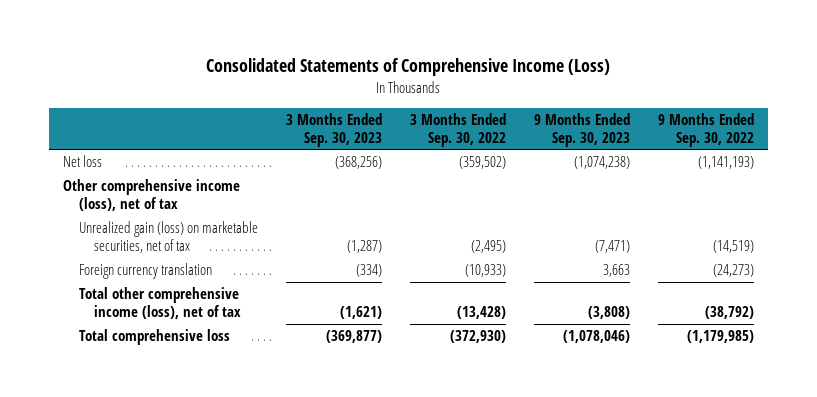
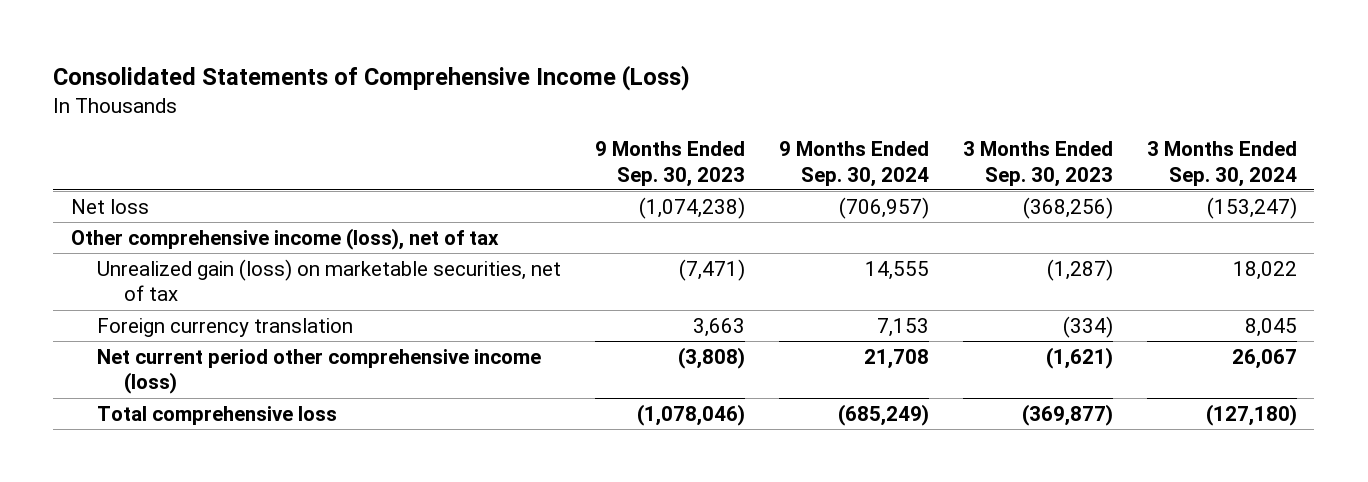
[409,113,506,147] 3 Months Ended Sep. 30, 2022 -> none
[657,113,754,147] 9 Months Ended Sep. 30, 2022 -> none
none -> [779,141,930,187] 9 Months Ended Sep. 30, 2024
none -> [1147,141,1298,187] 3 Months Ended Sep. 30, 2024
[78,287,242,319] Total other comprehensive income (loss), net of tax -> [97,348,542,395] Net current period other comprehensive income (loss)

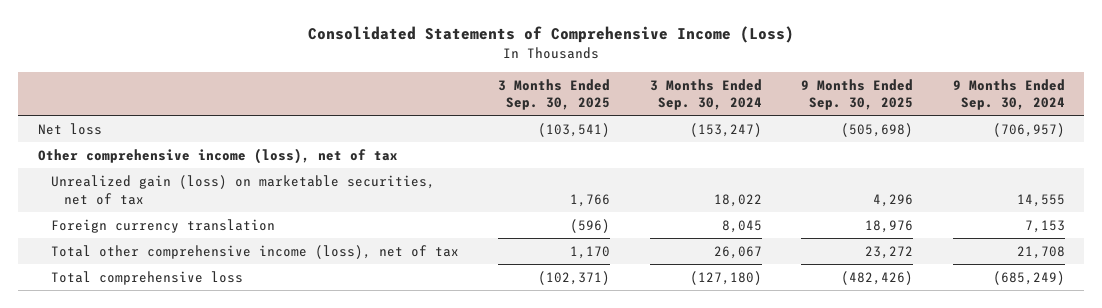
[595,141,746,187] 9 Months Ended Sep. 30, 2023 -> none
[963,141,1114,187] 3 Months Ended Sep. 30, 2023 -> none
none -> [498,78,611,111] 3 Months Ended Sep. 30, 2025
none -> [801,78,914,111] 9 Months Ended Sep. 30, 2025
[97,348,542,395] Net current period other comprehensive income (loss) -> [51,244,460,259] Total other comprehensive income (loss), net of tax

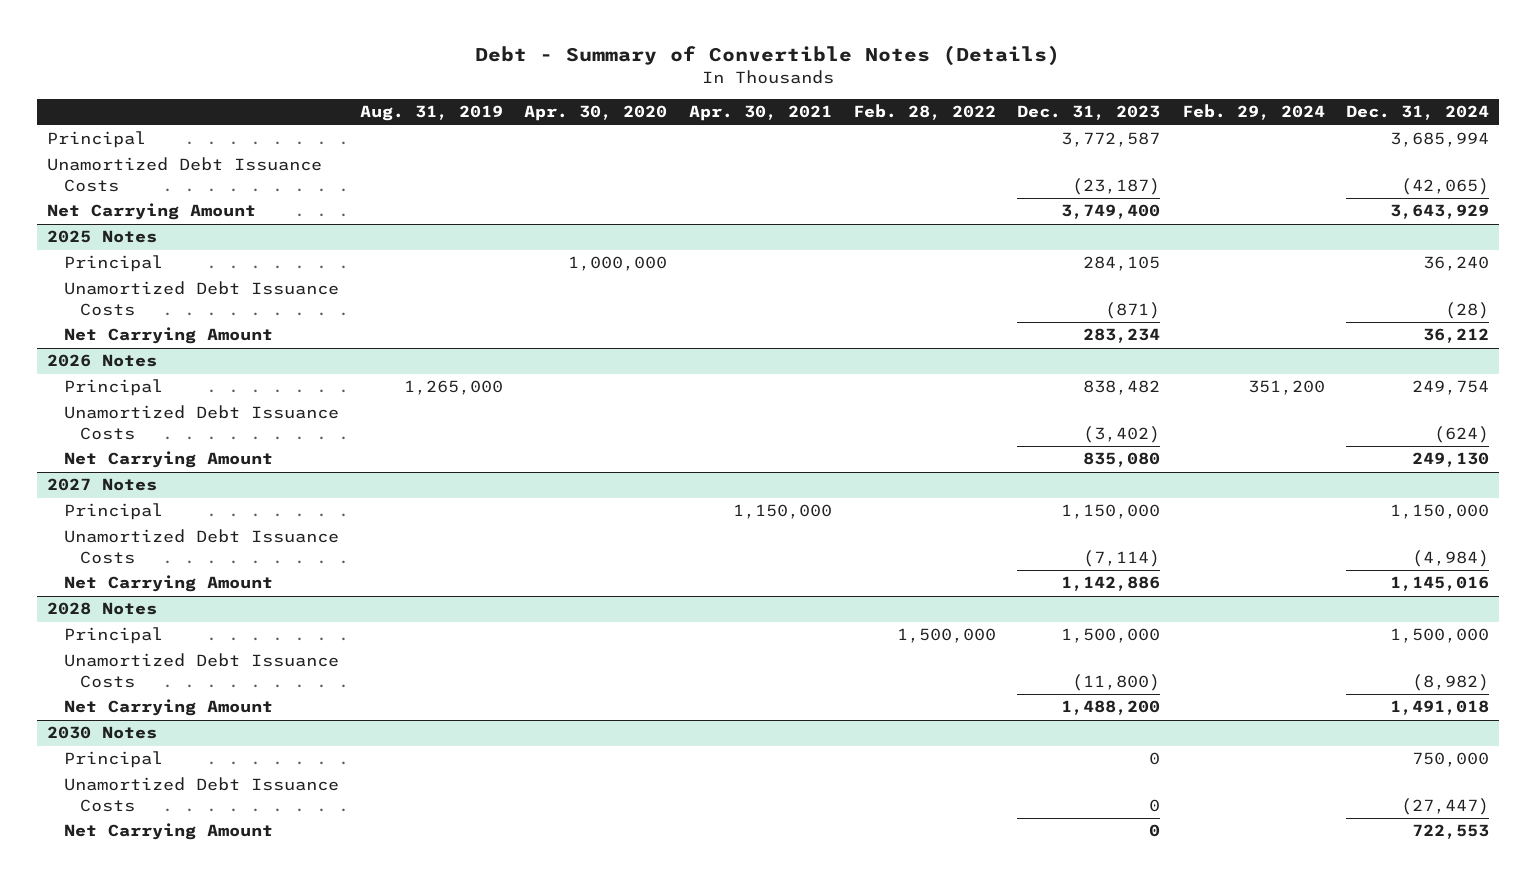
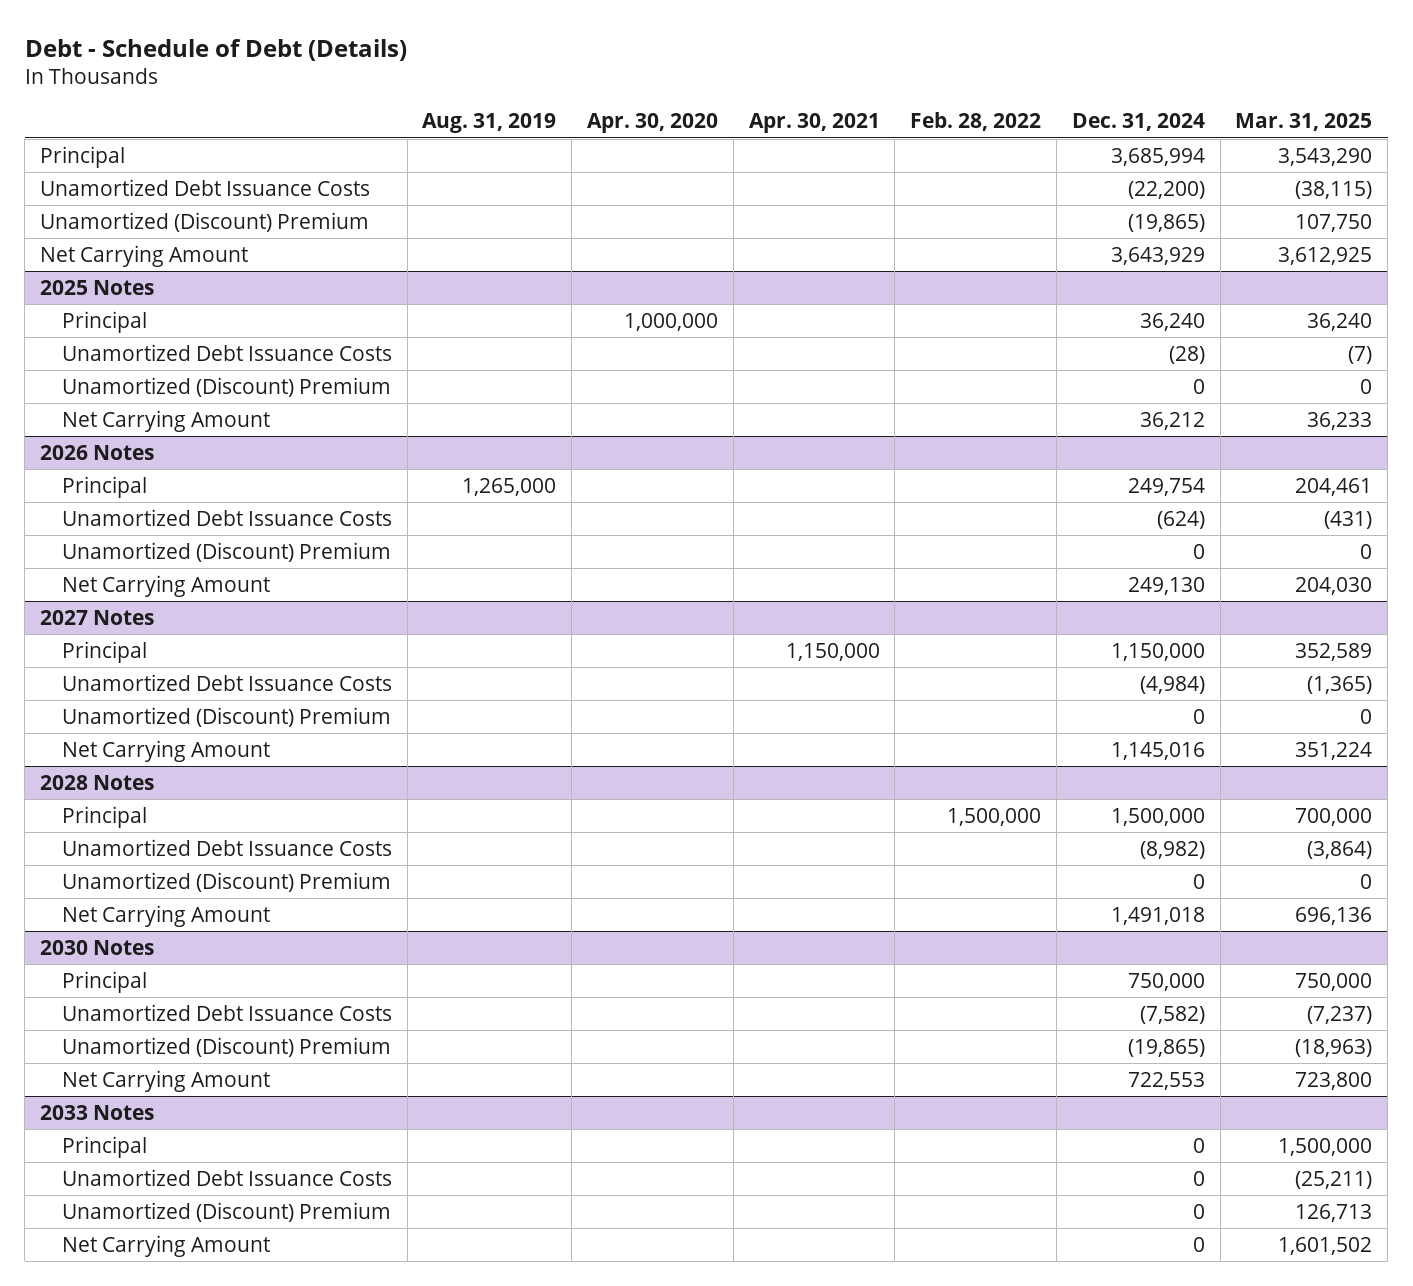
[474,45,1060,67] Debt - Summary of Convertible Notes (Details) -> [24,38,407,61] Debt - Schedule of Debt (Details)
[1017,105,1161,121] Dec. 31, 2023 -> none
[1181,104,1325,121] Feb. 29, 2024 -> none
none -> [1235,113,1373,132] Mar. 31, 2025
[1400,177,1489,195] (42,065) -> [1127,180,1205,199] (22,200)
none -> [40,211,370,232] Unamortized (Discount) Premium
none -> [61,376,391,397] Unamortized (Discount) Premium
none -> [61,541,391,562] Unamortized (Discount) Premium
none -> [61,706,391,727] Unamortized (Discount) Premium
none -> [61,871,391,892] Unamortized (Discount) Premium
[1400,797,1489,815] (27,447) -> [1139,1005,1205,1024] (7,582)
none -> [61,1036,391,1057] Unamortized (Discount) Premium
none -> [40,1104,155,1120] 2033 Notes
none -> [61,1135,147,1158] Principal
none -> [61,1168,392,1186] Unamortized Debt Issuance Costs
none -> [61,1201,391,1222] Unamortized (Discount) Premium
none -> [61,1234,270,1257] Net Carrying Amount

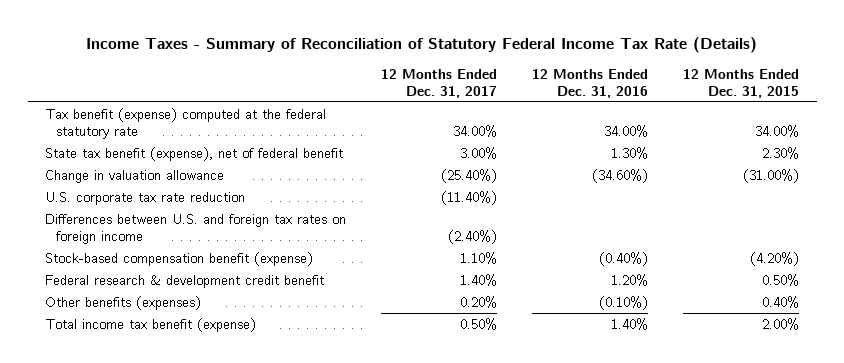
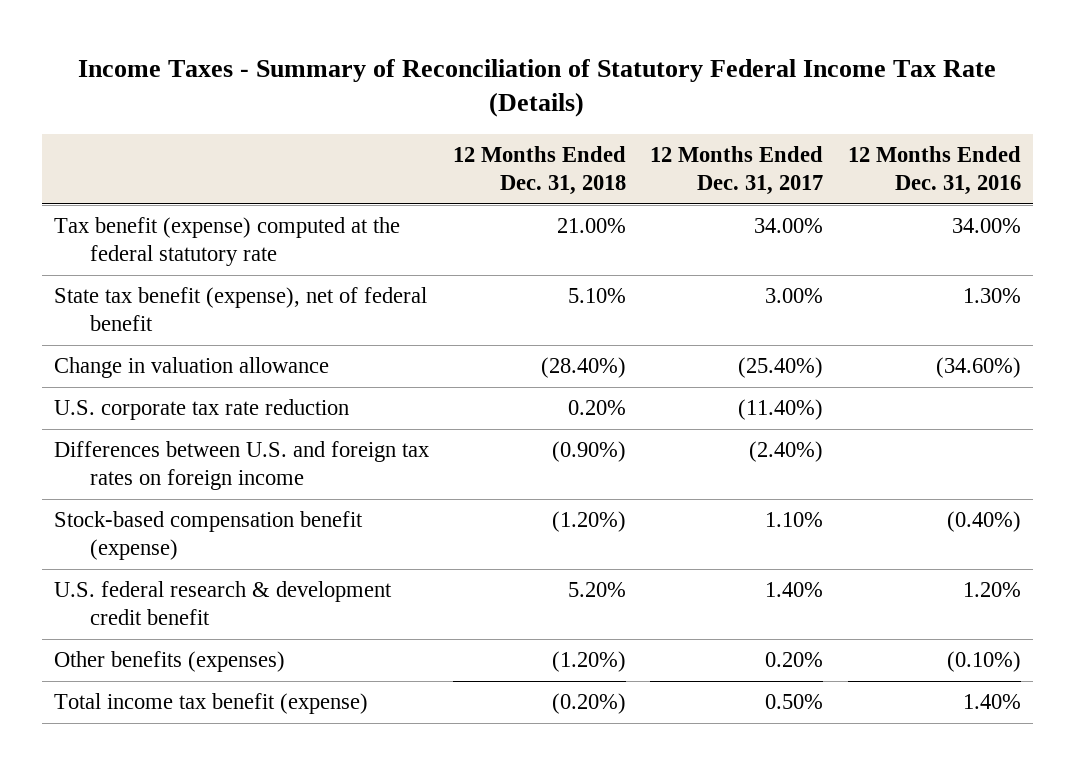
[683,68,800,98] 12 Months Ended Dec. 31, 2015 -> none
none -> [453,146,627,196] 12 Months Ended Dec. 31, 2018
[45,274,325,288] Federal research & development credit benefit -> [53,581,392,626] U.S. federal research & development credit benefit

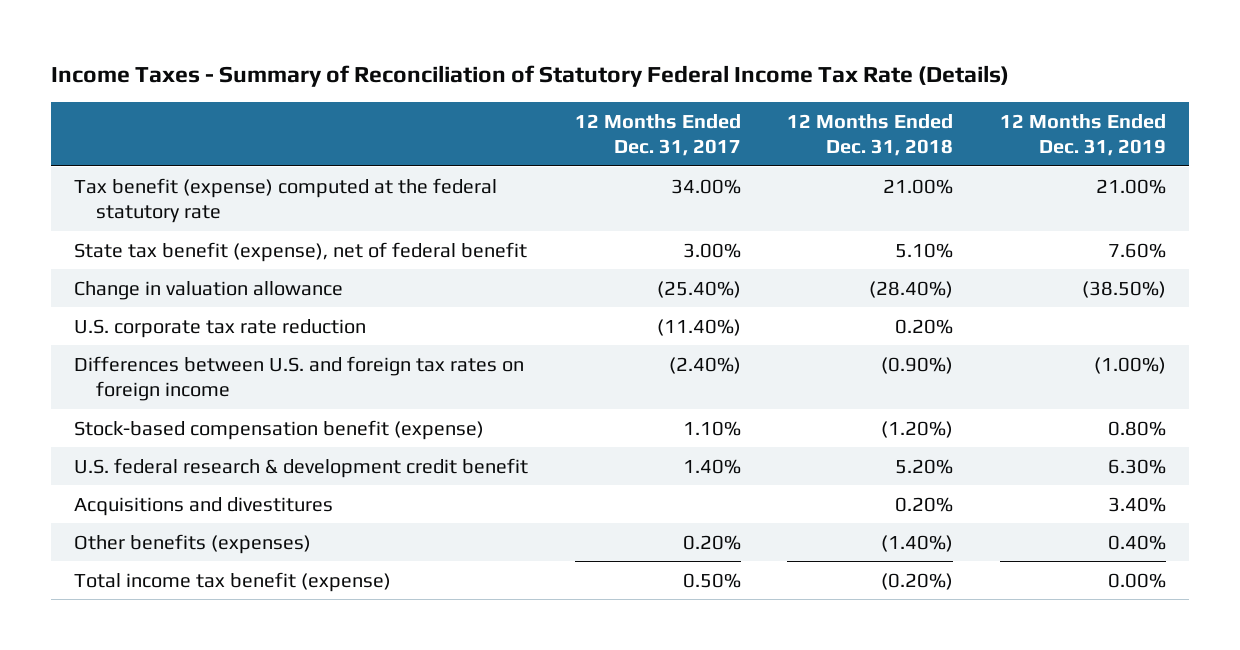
[847,146,1021,196] 12 Months Ended Dec. 31, 2016 -> none
none -> [999,113,1166,157] 12 Months Ended Dec. 31, 2019
none -> [73,496,333,516] Acquisitions and divestitures
[552,651,627,673] (1.20%) -> [881,534,954,552] (1.40%)

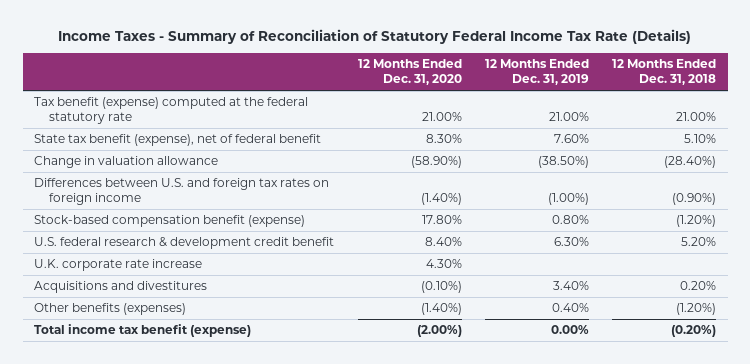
[574,113,741,157] 12 Months Ended Dec. 31, 2017 -> none
none -> [357,59,462,86] 12 Months Ended Dec. 31, 2020
[73,318,366,338] U.S. corporate tax rate reduction -> none
none -> [34,259,203,272] U.K. corporate rate increase
[881,534,954,552] (1.40%) -> [675,303,716,316] (1.20%)

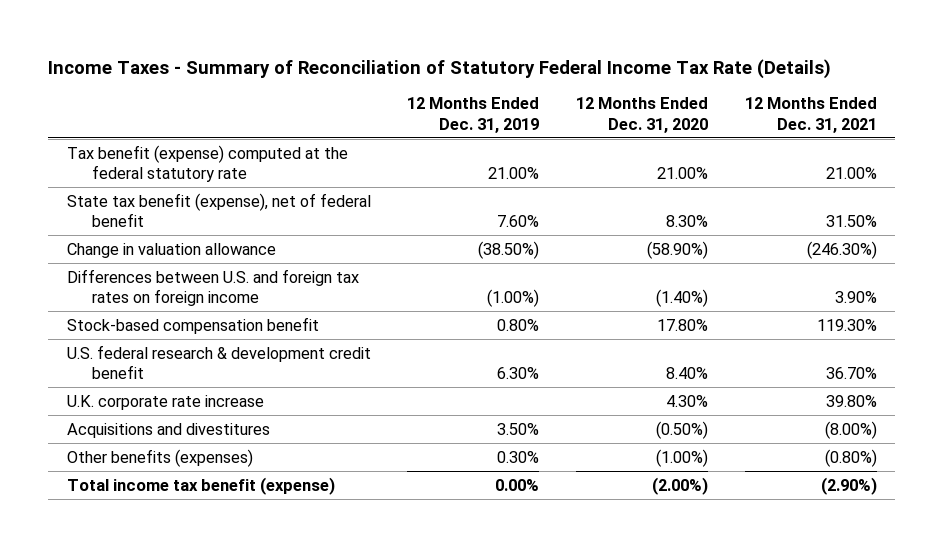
[611,59,716,86] 12 Months Ended Dec. 31, 2018 -> none
none -> [744,97,877,133] 12 Months Ended Dec. 31, 2021
[34,215,306,228] Stock-based compensation benefit (expense) -> [66,316,319,334] Stock-based compensation benefit
[420,281,462,294] (0.10%) -> [655,420,708,439] (0.50%)
[552,281,589,291] 3.40% -> [497,422,540,435] 3.50%
[420,303,462,316] (1.40%) -> [655,448,708,467] (1.00%)
[551,303,589,313] 0.40% -> [497,450,540,463] 0.30%

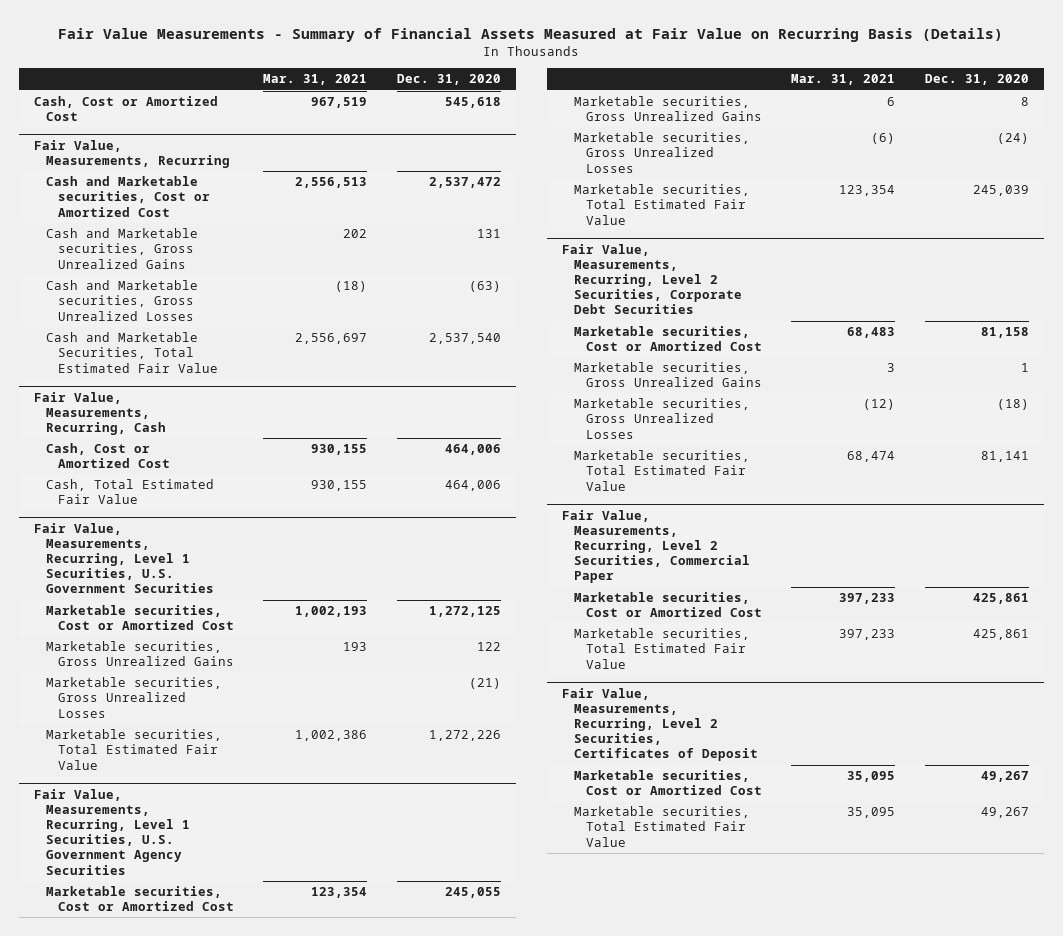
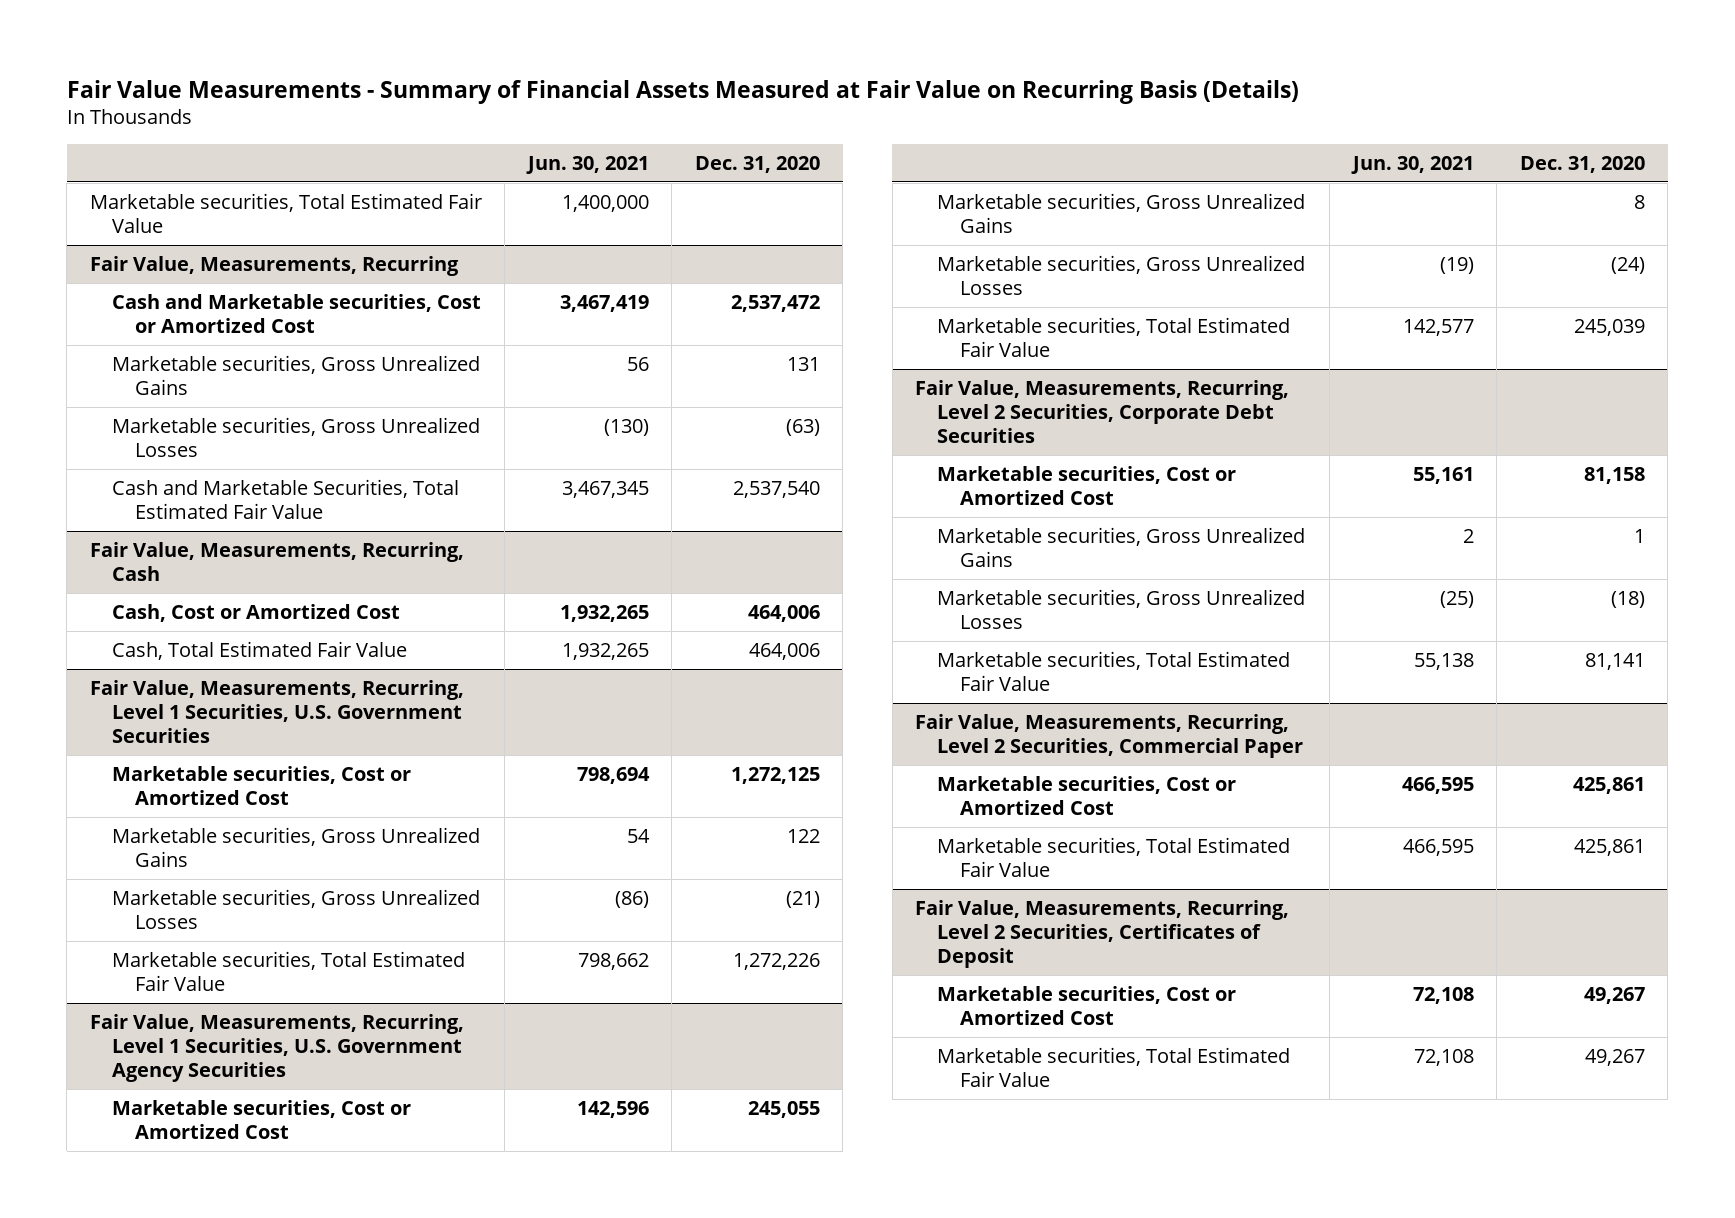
[263,74,368,86] Mar. 31, 2021 -> none
none -> [525,155,649,174] Jun. 30, 2021
[33,96,218,122] Cash, Cost or Amortized Cost -> none
none -> [89,192,482,234] Marketable securities, Total Estimated Fair Value
[45,228,198,269] Cash and Marketable securities, Gross Unrealized Gains -> [112,354,481,396] Marketable securities, Gross Unrealized Gains
[45,280,198,321] Cash and Marketable securities, Gross Unrealized Losses -> [112,416,481,458] Marketable securities, Gross Unrealized Losses

